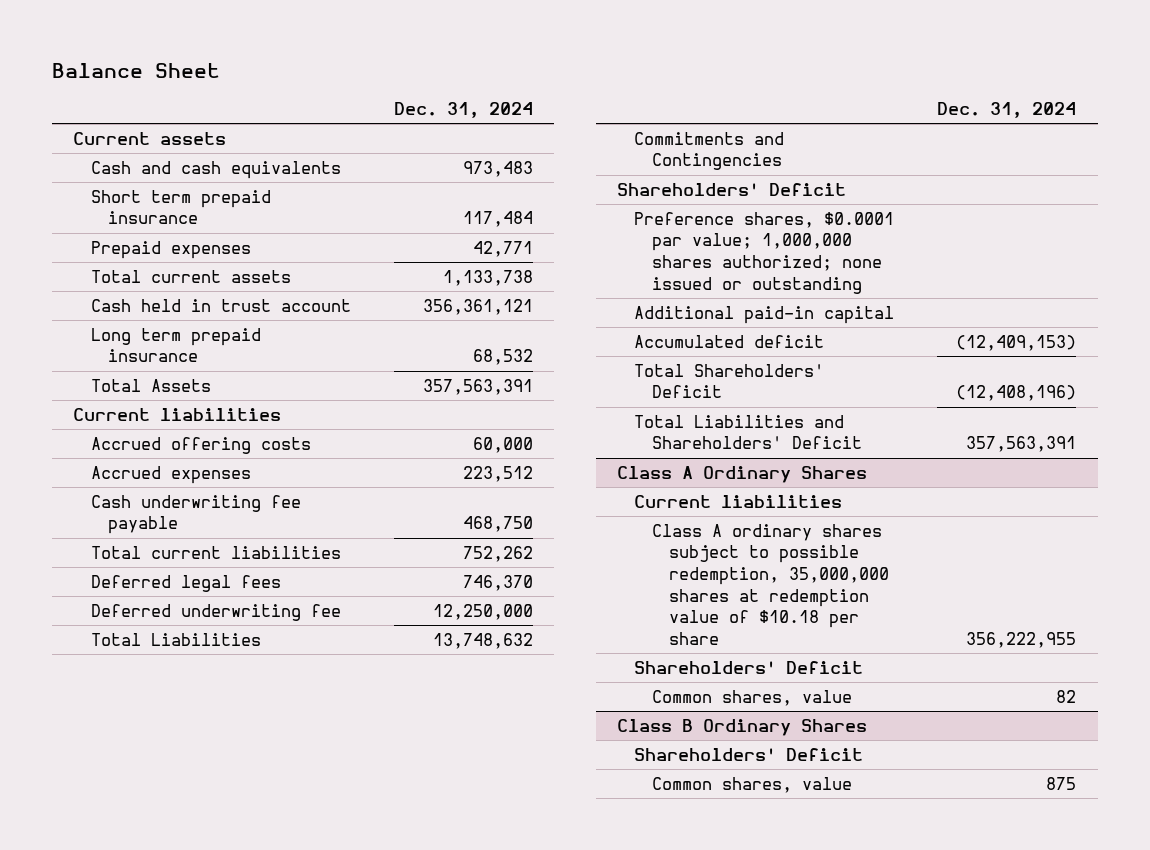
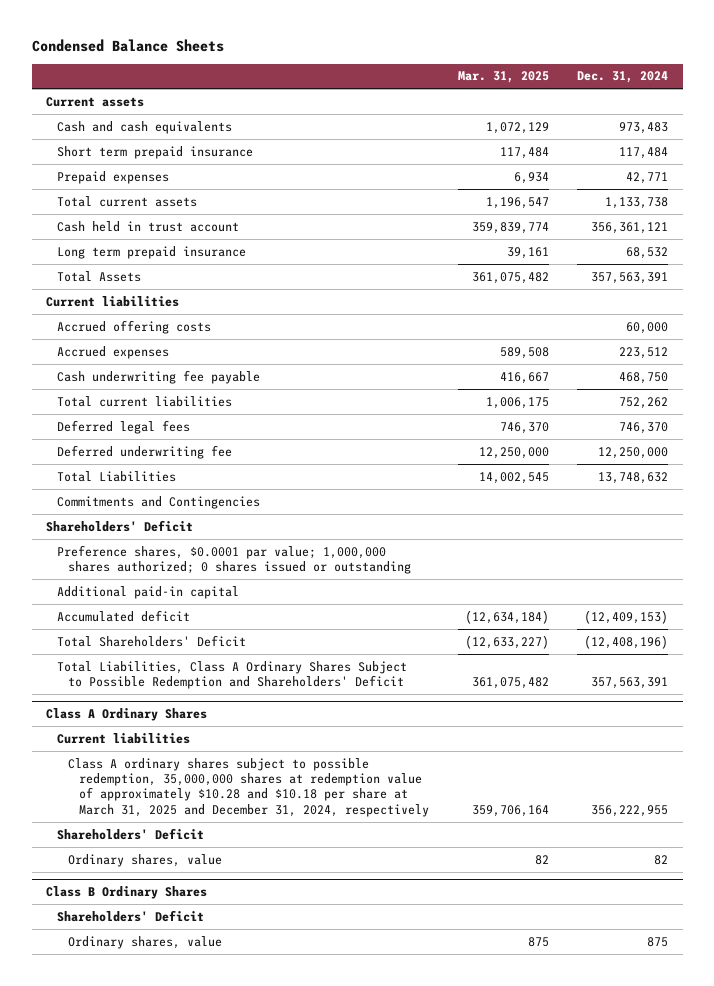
[51,62,220,78] Balance Sheet -> [31,39,224,53] Condensed Balance Sheets
none -> [457,71,549,84] Mar. 31, 2025
[634,211,895,294] Preference shares, $0.0001 par value; 1,000,000 shares authorized; none issued or outstanding -> [56,544,411,575] Preference shares, $0.0001 par value; 1,000,000 shares authorized; 0 shares issued or outstanding
[634,414,862,450] Total Liabilities and Shareholders' Deficit -> [56,660,407,690] Total Liabilities, Class A Ordinary Shares Subject to Possible Redemption and Shareholders' Deficit
[651,523,890,645] Class A ordinary shares subject to possible redemption, 35,000,000 shares at redemption value of $10.18 per share -> [67,757,429,817] Class A ordinary shares subject to possible redemption, 35,000,000 shares at redemption value of approximately $10.28 and $10.18 per share at March 31, 2025 and December 31, 2024, respectively
[651,689,852,706] Common shares, value -> [67,853,222,867] Ordinary shares, value
[651,776,852,793] Common shares, value -> [67,935,222,949] Ordinary shares, value

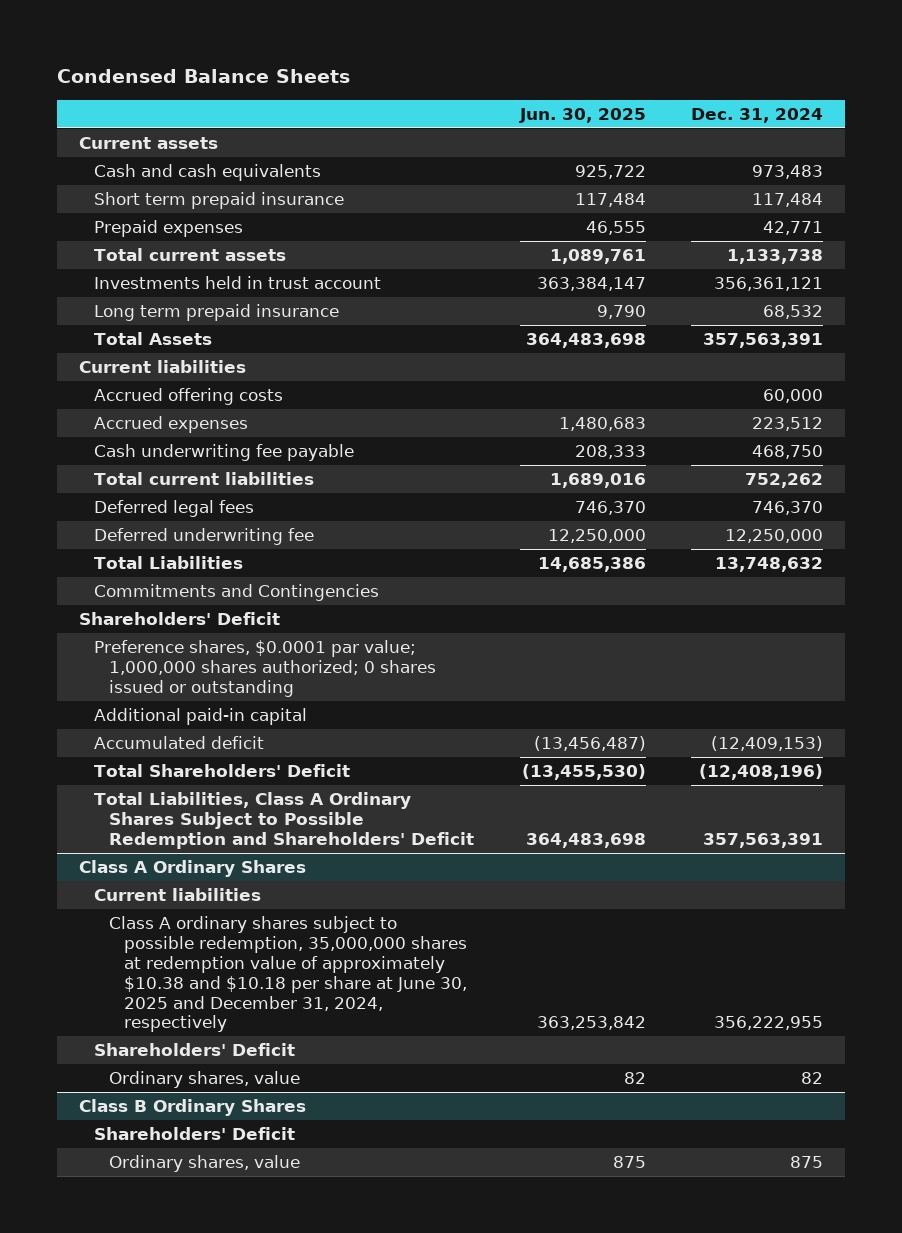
[457,71,549,84] Mar. 31, 2025 -> none
none -> [518,107,646,123] Jun. 30, 2025
[56,220,239,232] Cash held in trust account -> [94,276,382,290] Investments held in trust account
[67,757,429,817] Class A ordinary shares subject to possible redemption, 35,000,000 shares at redemption value of approximately $10.28 and $10.18 per share at March 31, 2025 and December 31, 2024, respectively -> [109,916,468,1033] Class A ordinary shares subject to possible redemption, 35,000,000 shares at redemption value of approximately $10.38 and $10.18 per share at June 30, 2025 and December 31, 2024, respectively

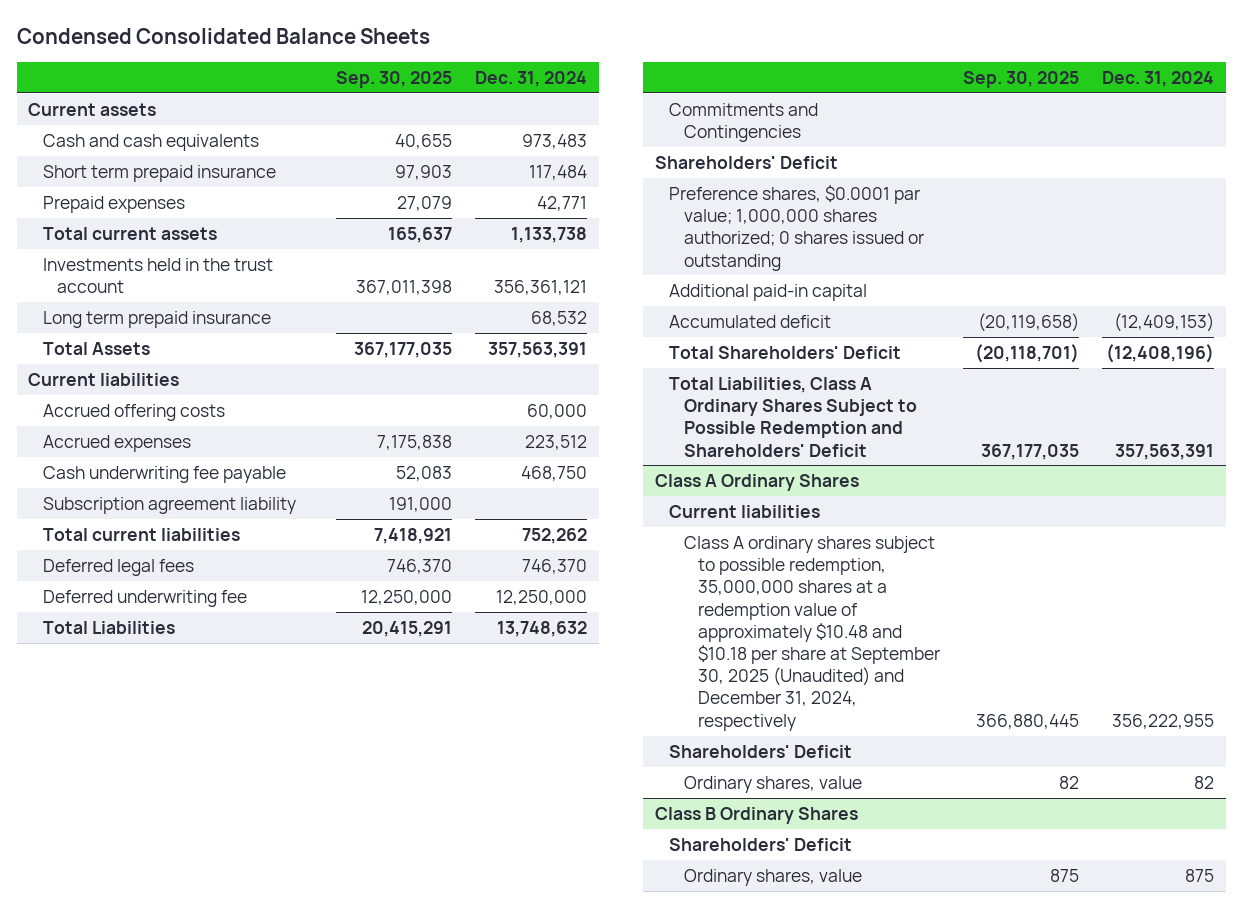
[56,68,350,83] Condensed Balance Sheets -> [16,28,430,45] Condensed Consolidated Balance Sheets
[518,107,646,123] Jun. 30, 2025 -> none
none -> [336,70,453,88] Sep. 30, 2025
[94,276,382,290] Investments held in trust account -> [42,257,273,294] Investments held in the trust account
none -> [42,496,296,514] Subscription agreement liability
[109,916,468,1033] Class A ordinary shares subject to possible redemption, 35,000,000 shares at redemption value of approximately $10.38 and $10.18 per share at June 30, 2025 and December 31, 2024, respectively -> [683,535,940,731] Class A ordinary shares subject to possible redemption, 35,000,000 shares at a redemption value of approximately $10.48 and $10.18 per share at September 30, 2025 (Unaudited) and December 31, 2024, respectively

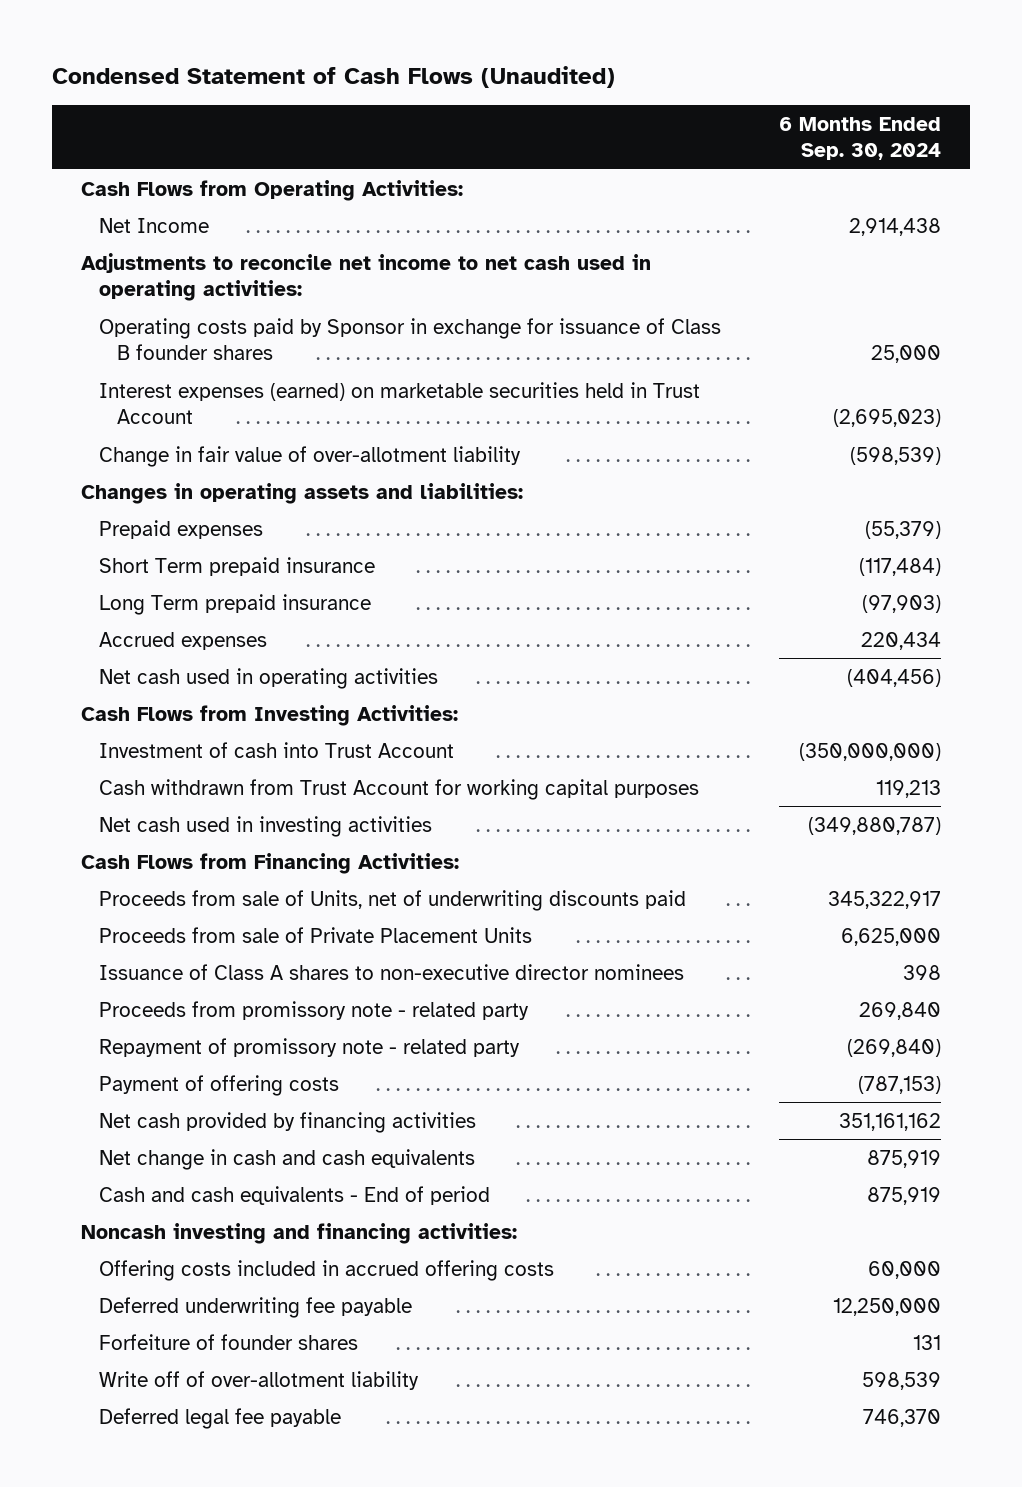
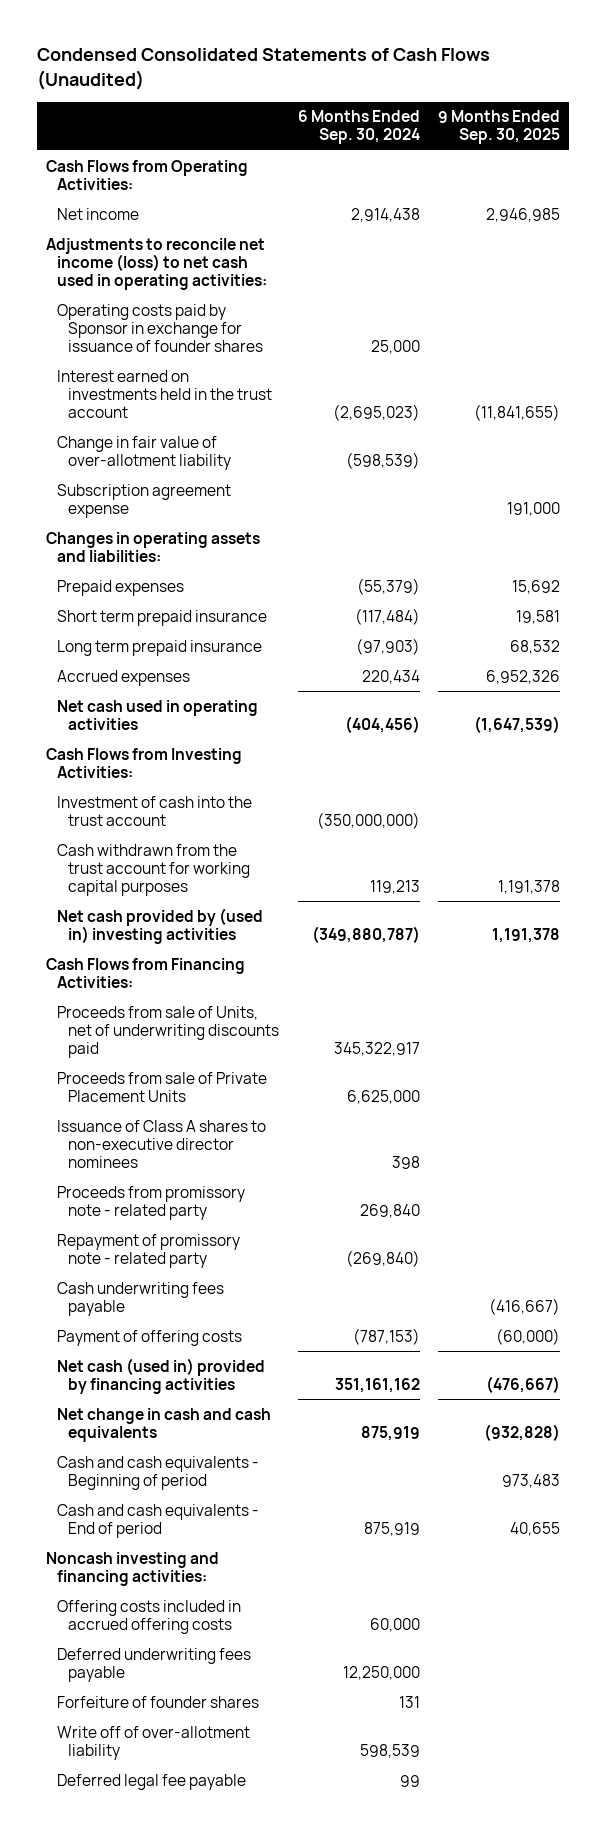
[51,66,615,89] Condensed Statement of Cash Flows (Unaudited) -> [36,48,490,90] Condensed Consolidated Statements of Cash Flows (Unaudited)
none -> [437,110,560,145] 9 Months Ended Sep. 30, 2025
[99,217,210,233] Net Income -> [57,207,140,220] Net income
[80,252,651,302] Adjustments to reconcile net income to net cash used in operating activities: -> [46,237,268,290] Adjustments to reconcile net income (loss) to net cash used in operating activities:
[99,317,722,361] Operating costs paid by Sponsor in exchange for issuance of Class B founder shares -> [57,303,264,352] Operating costs paid by Sponsor in exchange for issuance of founder shares
[99,381,701,425] Interest expenses (earned) on marketable securities held in Trust Account -> [57,369,273,418] Interest earned on investments held in the trust account
none -> [57,483,232,518] Subscription agreement expense
[99,556,376,576] Short Term prepaid insurance -> [57,609,268,626] Short term prepaid insurance
[99,593,372,615] Long Term prepaid insurance -> [57,639,263,656] Long term prepaid insurance
[99,741,455,758] Investment of cash into Trust Account -> [57,795,253,826] Investment of cash into the trust account
[99,778,700,800] Cash withdrawn from Trust Account for working capital purposes -> [57,843,251,896] Cash withdrawn from the trust account for working capital purposes
[99,815,433,837] Net cash used in investing activities -> [57,907,264,944] Net cash provided by (used in) investing activities
none -> [57,1281,225,1316] Cash underwriting fees payable
[99,1111,477,1133] Net cash provided by financing activities -> [57,1357,266,1394] Net cash (used in) provided by financing activities
none -> [57,1455,260,1490] Cash and cash equivalents - Beginning of period
[99,1296,413,1318] Deferred underwriting fee payable -> [57,1647,252,1682] Deferred underwriting fees payable
[862,1408,941,1427] 746,370 -> [399,1774,420,1787] 99

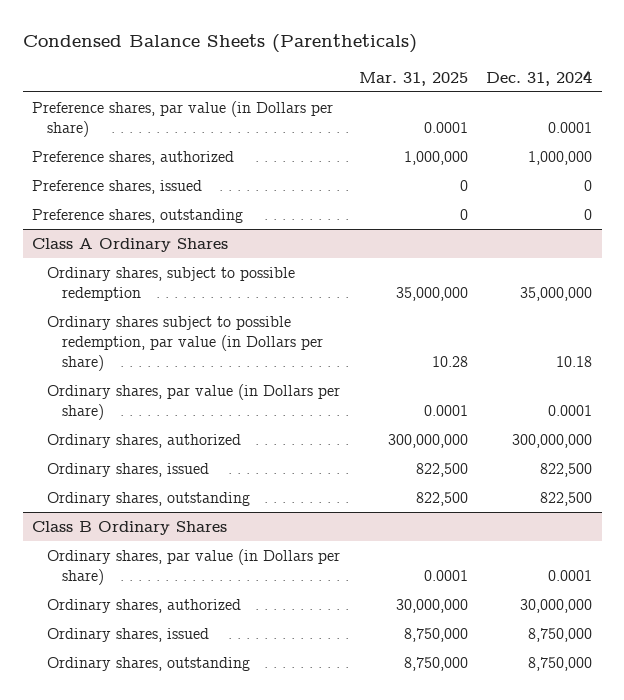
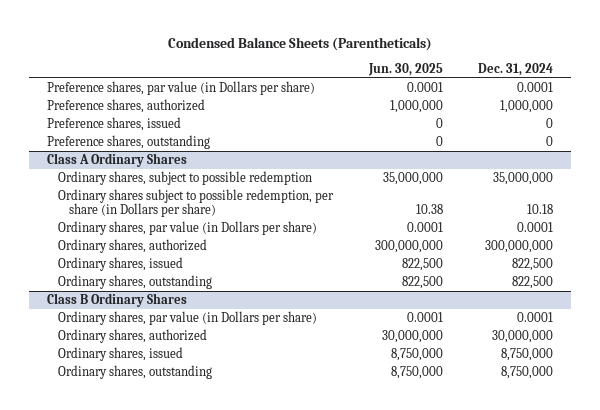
[358,71,468,86] Mar. 31, 2025 -> none
none -> [367,63,443,77] Jun. 30, 2025
[46,316,324,371] Ordinary shares subject to possible redemption, par value (in Dollars per share) -> [57,188,334,218] Ordinary shares subject to possible redemption, per share (in Dollars per share)

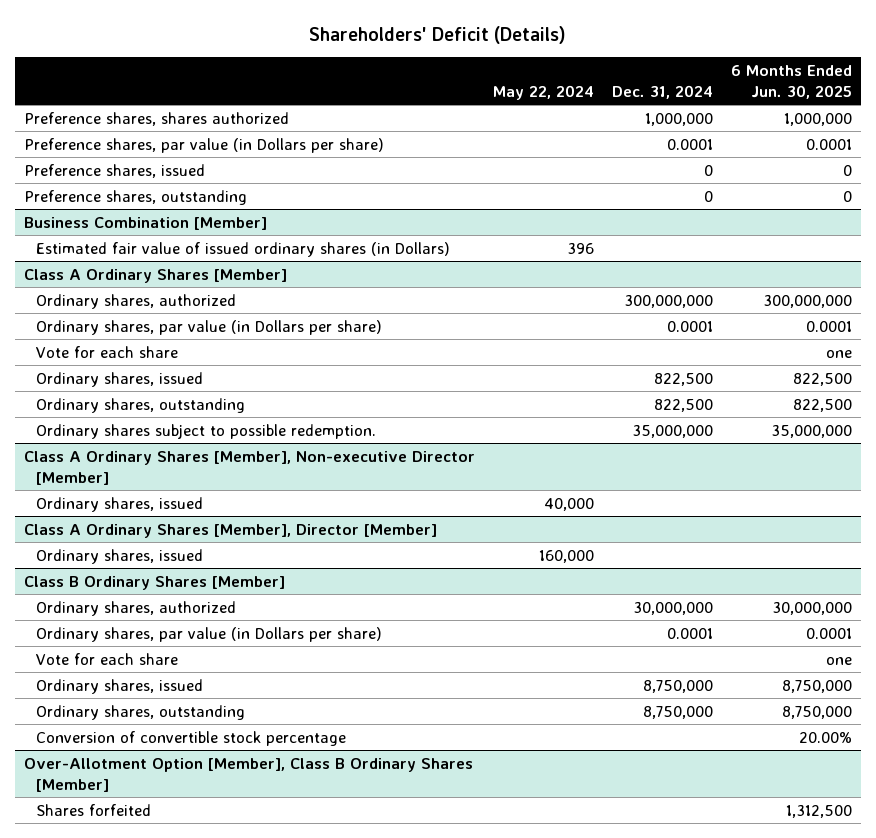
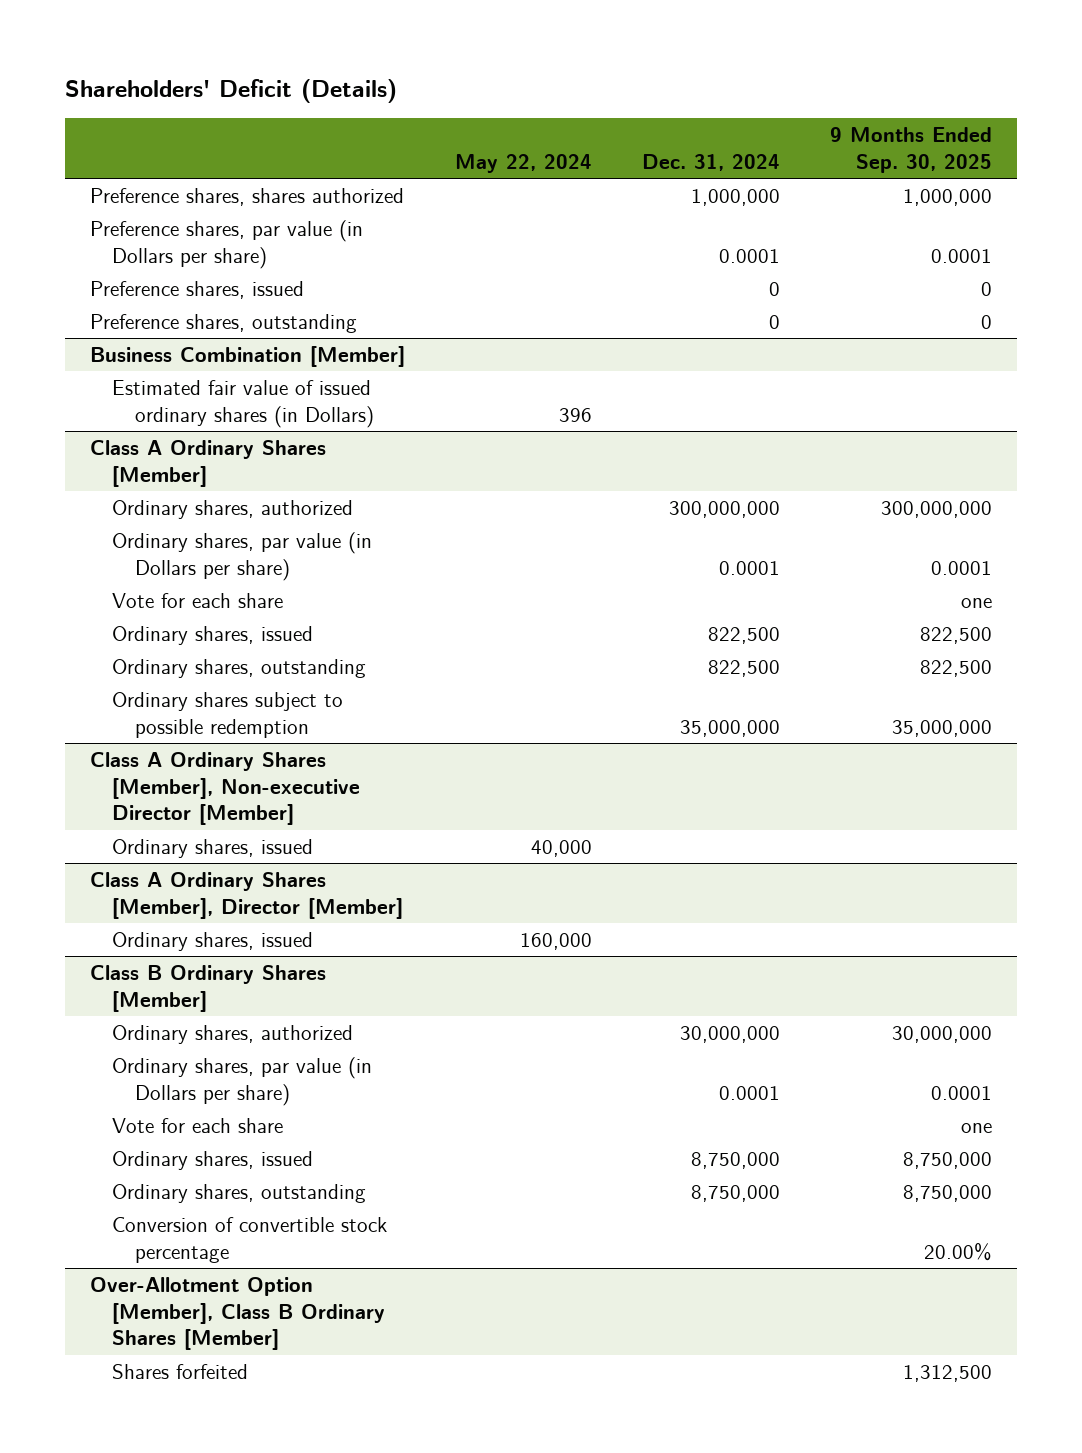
[730,64,852,99] 6 Months Ended Jun. 30, 2025 -> none
none -> [830,127,993,173] 9 Months Ended Sep. 30, 2025
[35,423,376,439] Ordinary shares subject to possible redemption. -> [112,691,344,738] Ordinary shares subject to possible redemption

